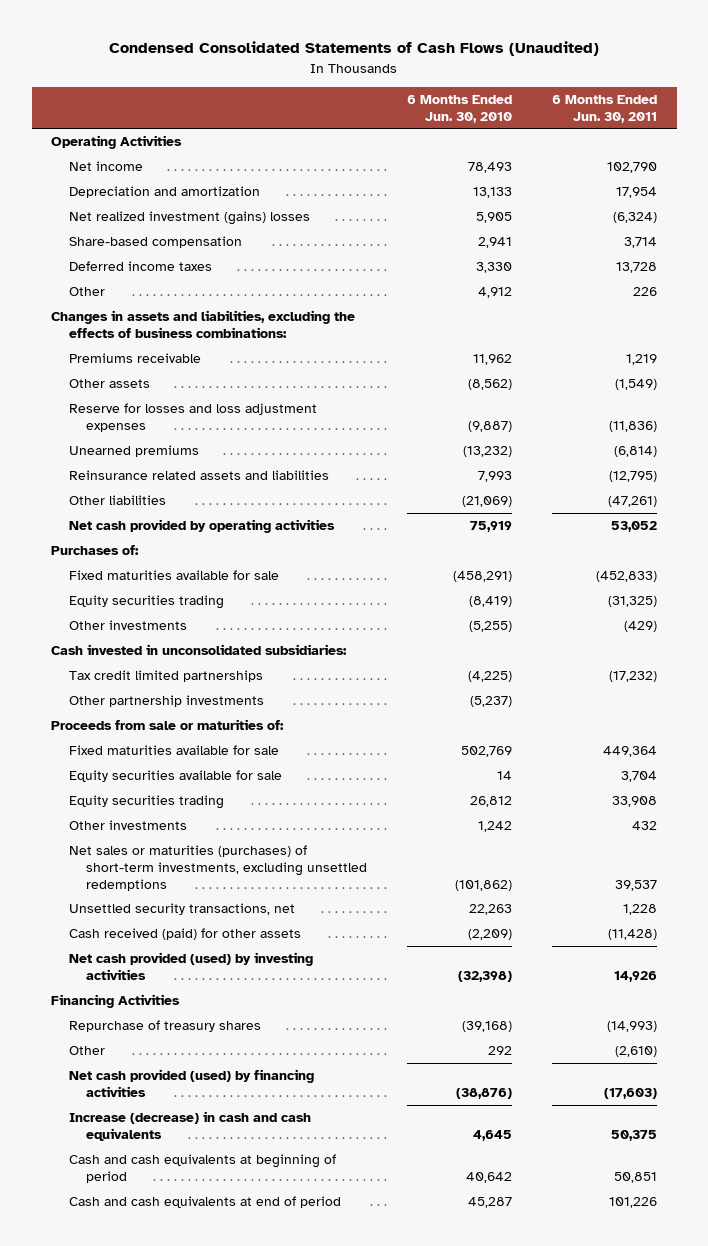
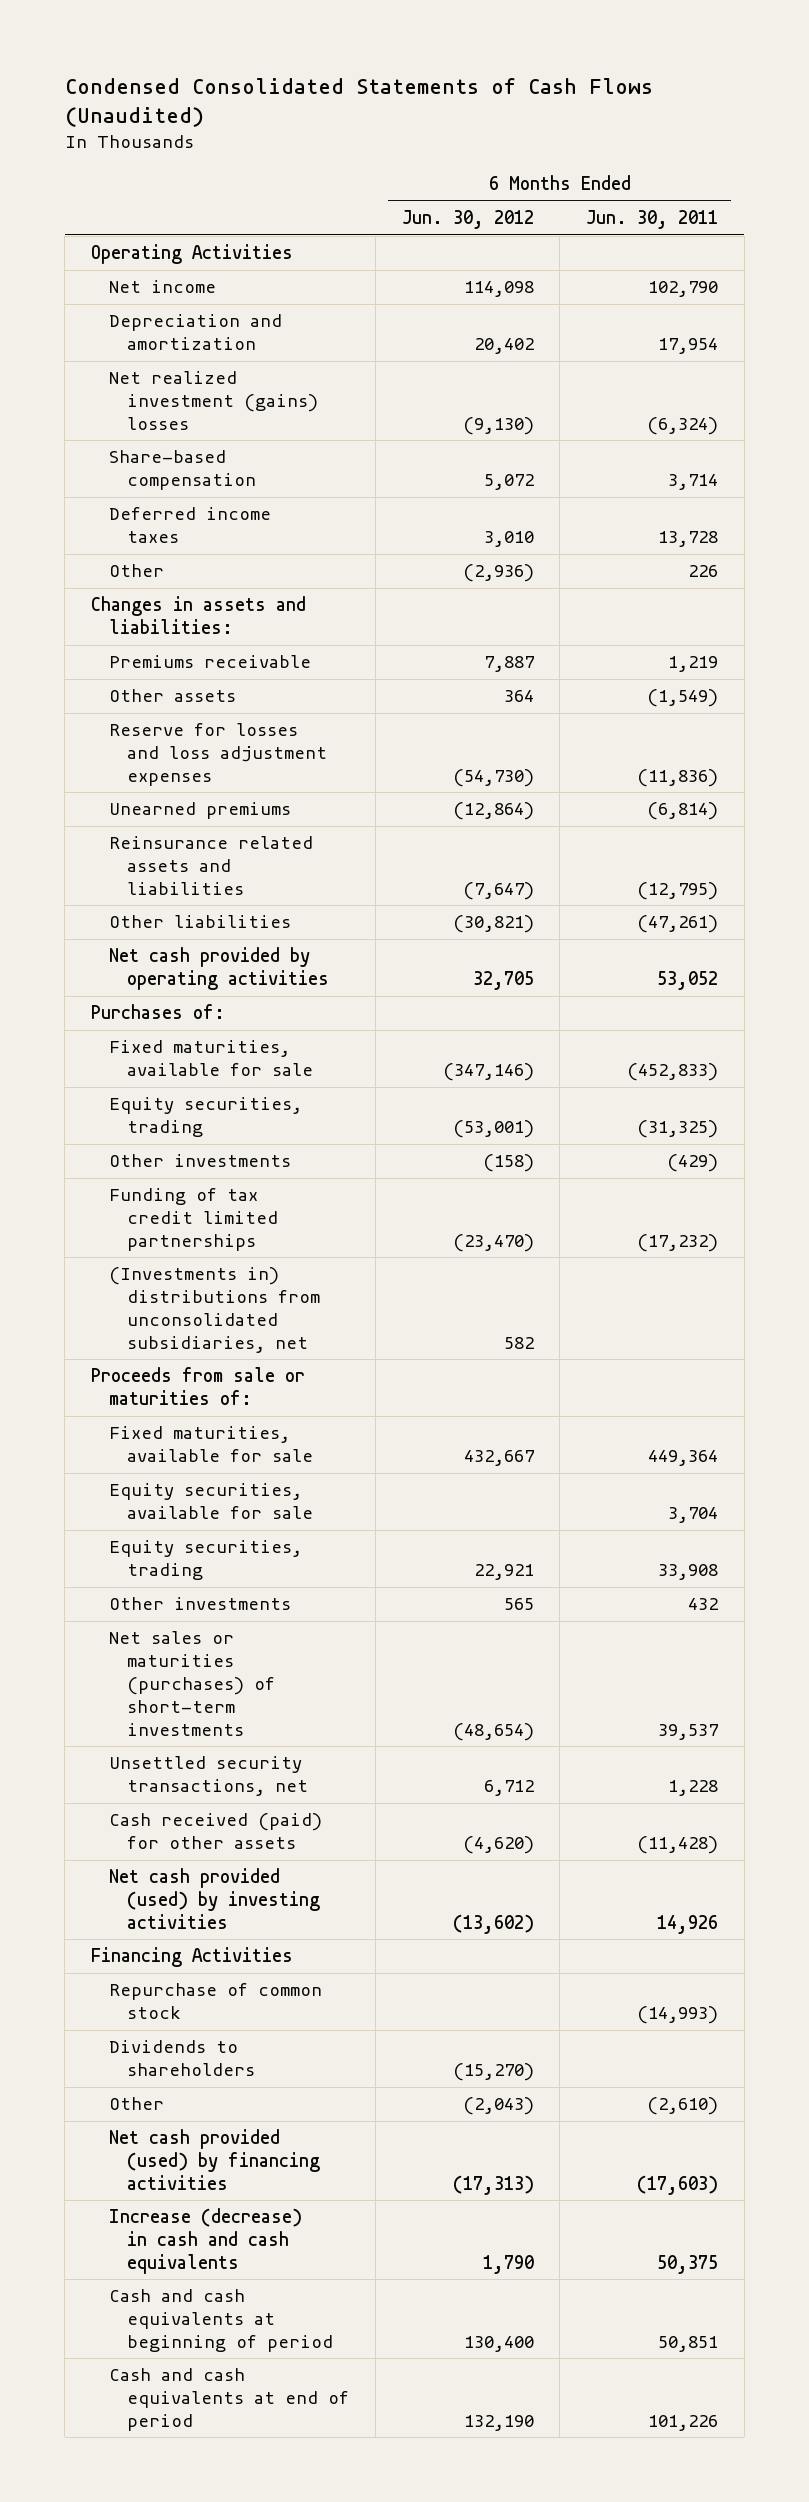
[407,94,513,123] 6 Months Ended Jun. 30, 2010 -> none
none -> [401,210,534,230] Jun. 30, 2012
[51,310,356,338] Changes in assets and liabilities, excluding the effects of business combinations: -> [91,596,307,635] Changes in assets and liabilities:
[68,570,279,581] Fixed maturities available for sale -> [109,1040,313,1077] Fixed maturities, available for sale
[68,595,224,610] Equity securities trading -> [109,1097,303,1138] Equity securities, trading
[51,644,348,656] Cash invested in unconsolidated subsidiaries: -> none
[68,695,264,708] Other partnership investments -> none
[68,670,263,683] Tax credit limited partnerships -> [109,1188,278,1251] Funding of tax credit limited partnerships
none -> [109,1267,320,1353] (Investments in) distributions from unconsolidated subsidiaries, net
[68,745,279,756] Fixed maturities available for sale -> [109,1426,313,1463] Fixed maturities, available for sale
[68,770,282,783] Equity securities available for sale -> [109,1483,313,1520] Equity securities, available for sale
[68,795,224,810] Equity securities trading -> [109,1540,303,1581] Equity securities, trading
[68,845,368,891] Net sales or maturities (purchases) of short-term investments, excluding unsettled redemptions -> [109,1631,275,1736] Net sales or maturities (purchases) of short-term investments
[68,1020,261,1033] Repurchase of treasury shares -> [109,1983,323,2020] Repurchase of common stock
none -> [109,2040,255,2077] Dividends to shareholders

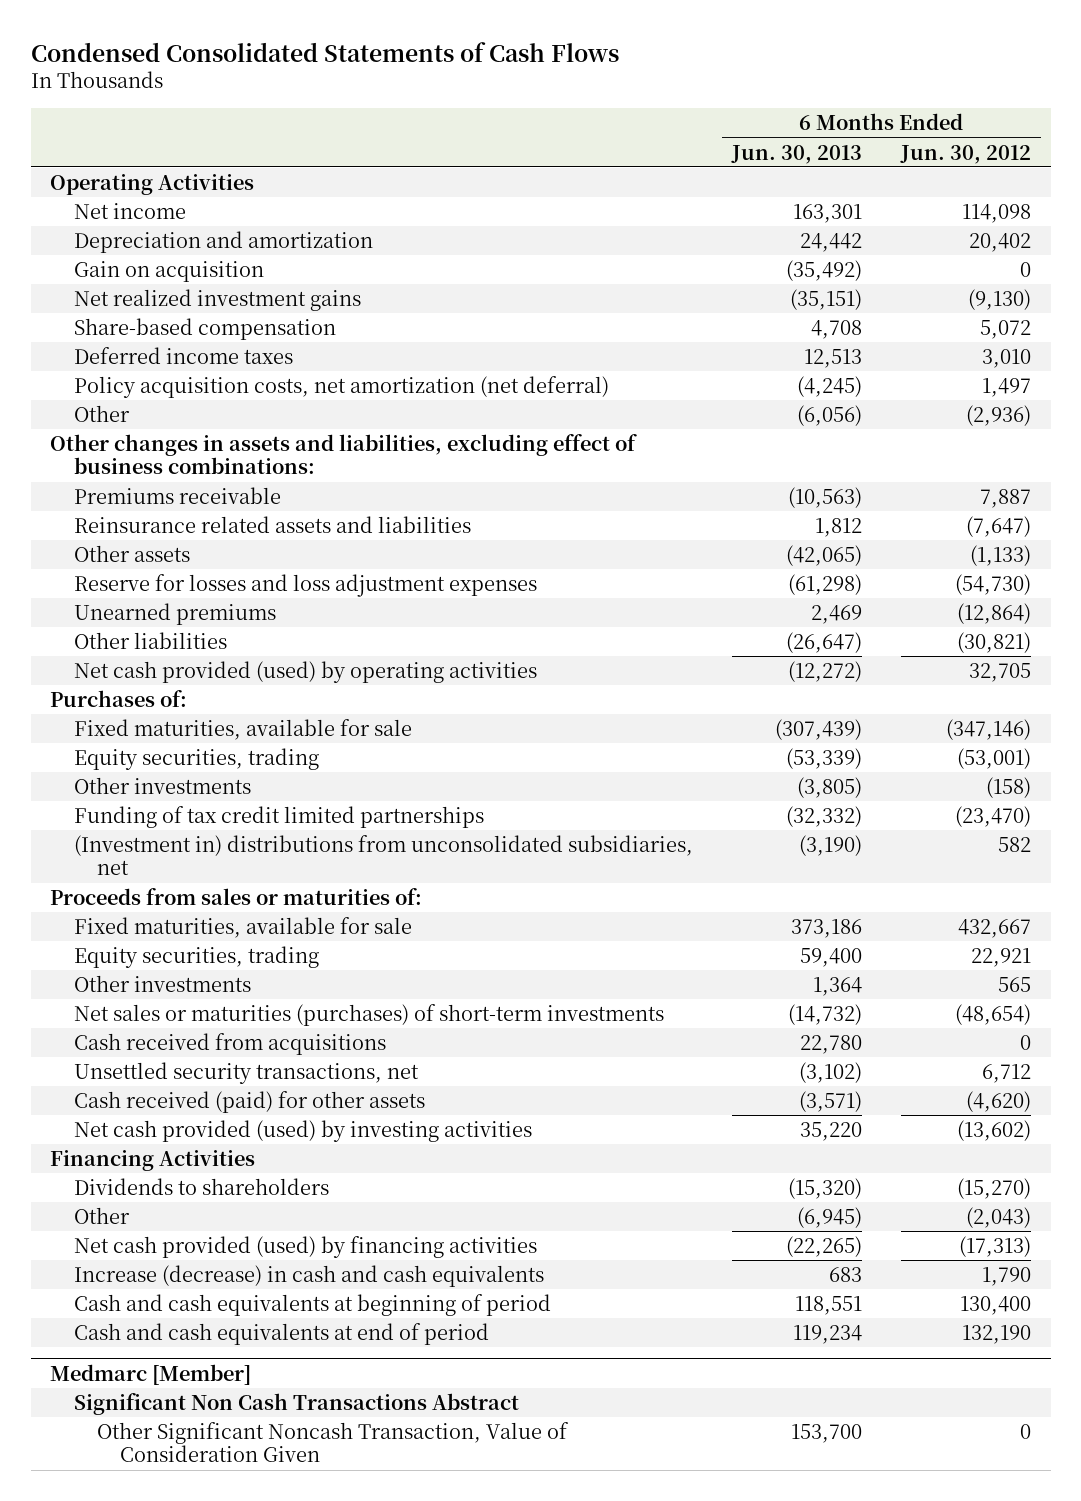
[64,77,653,127] Condensed Consolidated Statements of Cash Flows (Unaudited) -> [30,41,619,62] Condensed Consolidated Statements of Cash Flows
[586,210,719,230] Jun. 30, 2011 -> none
none -> [730,144,862,164] Jun. 30, 2013
none -> [73,260,264,282] Gain on acquisition
[109,371,318,430] Net realized investment (gains) losses -> [73,288,361,311] Net realized investment gains
none -> [73,375,609,398] Policy acquisition costs, net amortization (net deferral)
[91,596,307,635] Changes in assets and liabilities: -> [50,433,638,475] Other changes in assets and liabilities, excluding effect of business combinations:
[109,836,314,895] Reinsurance related assets and liabilities -> [73,515,471,533] Reinsurance related assets and liabilities
[503,690,534,703] 364 -> [970,544,1032,566] (1,133)
[109,947,329,991] Net cash provided by operating activities -> [73,660,537,683] Net cash provided (used) by operating activities
[109,1267,320,1353] (Investments in) distributions from unconsolidated subsidiaries, net -> [73,834,693,876] (Investment in) distributions from unconsolidated subsidiaries, net
[91,1367,306,1406] Proceeds from sale or maturities of: -> [50,887,423,905] Proceeds from sales or maturities of:
[109,1483,313,1520] Equity securities, available for sale -> none
none -> [73,1032,386,1055] Cash received from acquisitions
[109,1983,323,2020] Repurchase of common stock -> none
none -> [50,1363,252,1385] Medmarc [Member]
none -> [73,1392,519,1415] Significant Non Cash Transactions Abstract
none -> [96,1421,569,1463] Other Significant Noncash Transaction, Value of Consideration Given

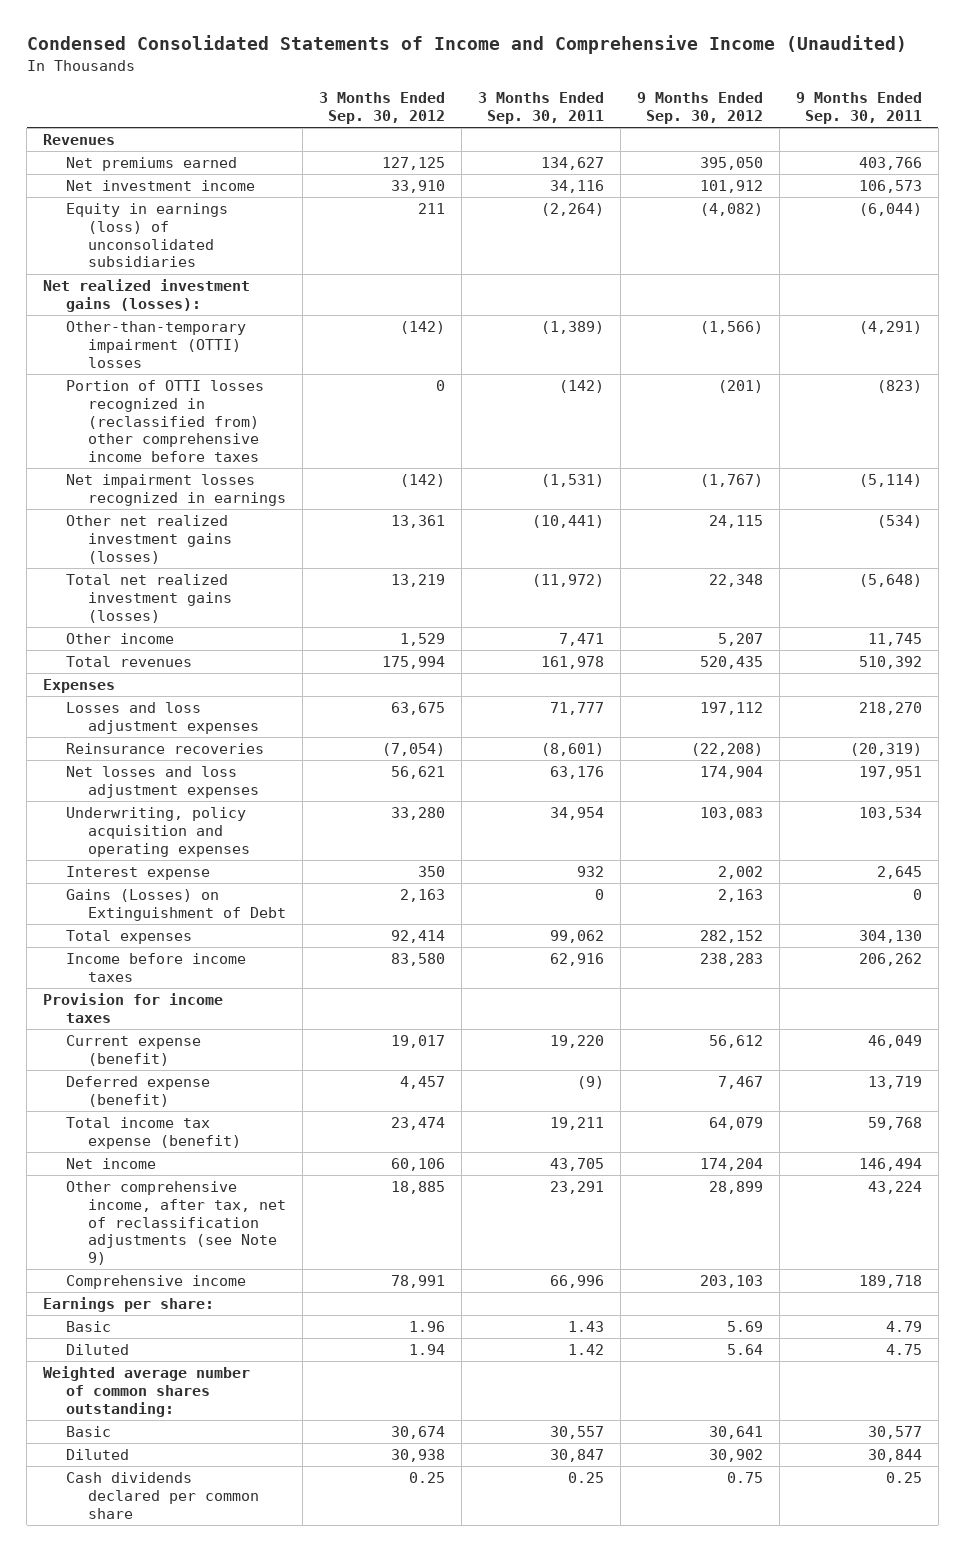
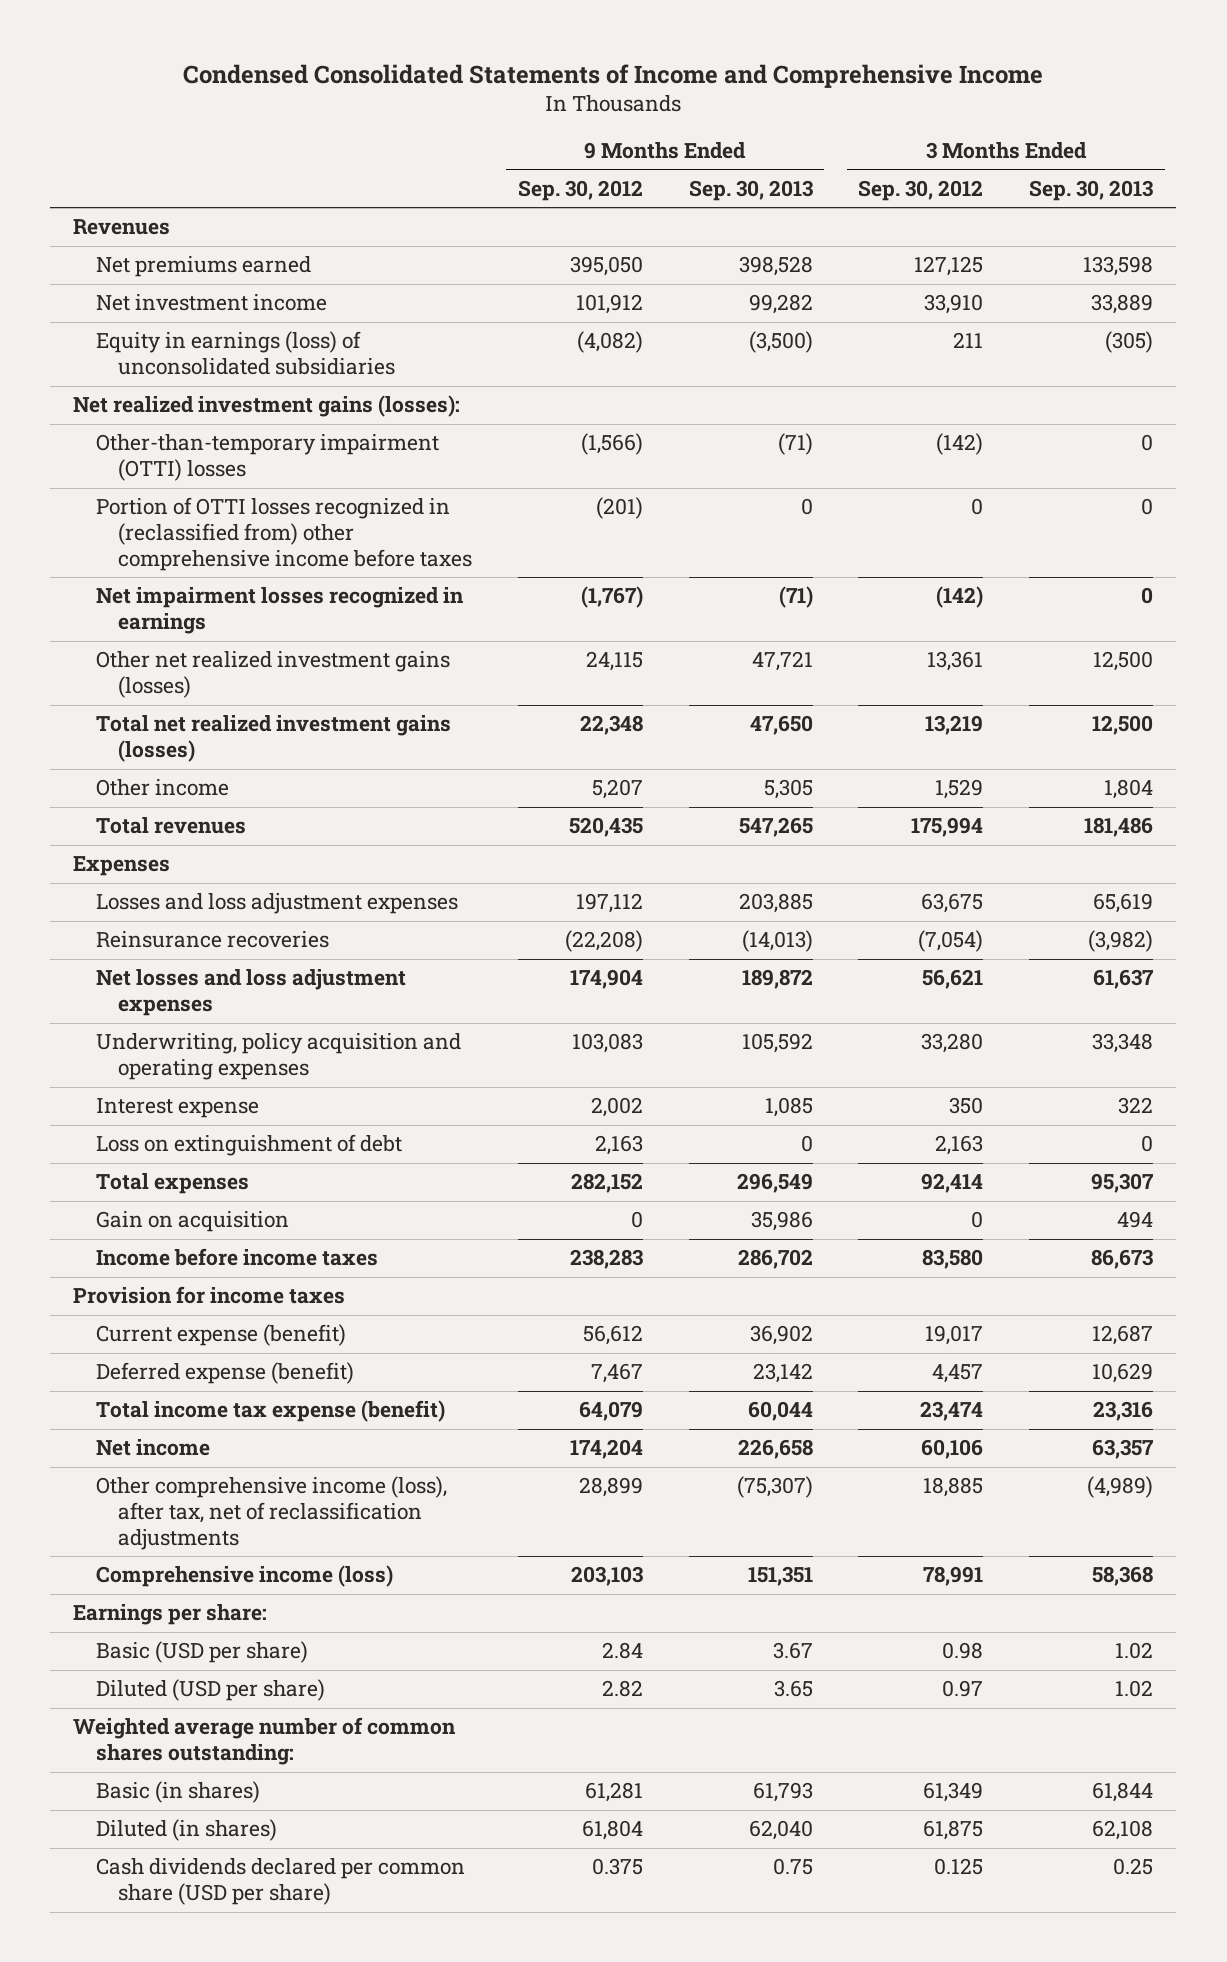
[26,35,907,55] Condensed Consolidated Statements of Income and Comprehensive Income (Unaudited) -> [183,63,1044,88] Condensed Consolidated Statements of Income and Comprehensive Income
[478,92,605,125] 3 Months Ended Sep. 30, 2011 -> none
[795,92,922,125] 9 Months Ended Sep. 30, 2011 -> none
none -> [688,179,813,201] Sep. 30, 2013
none -> [1029,179,1154,201] Sep. 30, 2013
[65,889,287,921] Gains (Losses) on Extinguishment of Debt -> [95,1134,402,1157] Loss on extinguishment of debt
none -> [95,1211,289,1233] Gain on acquisition
[65,1181,287,1266] Other comprehensive income, after tax, net of reclassification adjustments (see Note 9) -> [95,1476,447,1550] Other comprehensive income (loss), after tax, net of reclassification adjustments
[65,1275,246,1290] Comprehensive income -> [95,1565,393,1588] Comprehensive income (loss)
[65,1321,111,1333] Basic -> [95,1641,308,1664] Basic (USD per share)
[409,1321,446,1333] 1.96 -> [942,1642,984,1660] 0.98
[726,1321,763,1333] 5.69 -> [601,1642,643,1660] 2.84
[65,1344,129,1356] Diluted -> [95,1679,325,1702] Diluted (USD per share)
[409,1344,446,1356] 1.94 -> [942,1680,984,1698] 0.97
[726,1344,763,1356] 5.64 -> [601,1680,643,1698] 2.82
[65,1426,111,1438] Basic -> [95,1781,260,1804] Basic (in shares)
[391,1426,446,1440] 30,674 -> [923,1782,984,1803] 61,349
[708,1426,763,1440] 30,641 -> [584,1782,643,1803] 61,281
[65,1449,129,1461] Diluted -> [95,1819,277,1842] Diluted (in shares)
[391,1449,446,1463] 30,938 -> [923,1820,984,1841] 61,875
[708,1449,763,1463] 30,902 -> [581,1820,643,1841] 61,804
[65,1472,260,1519] Cash dividends declared per common share -> [95,1858,465,1906] Cash dividends declared per common share (USD per share)
[409,1472,446,1484] 0.25 -> [934,1858,984,1876] 0.125
[726,1472,763,1484] 0.75 -> [591,1858,643,1876] 0.375

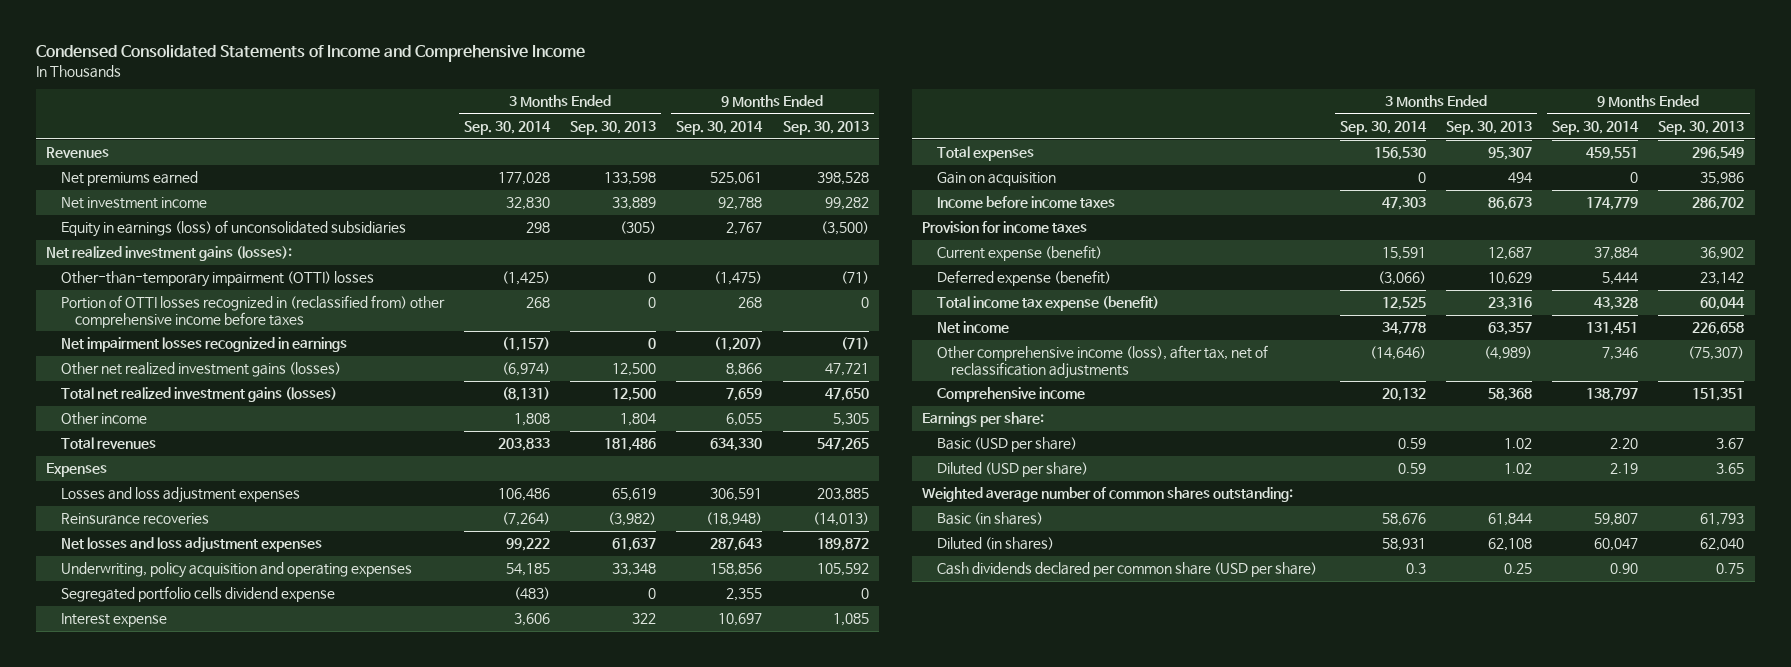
[517,179,643,201] Sep. 30, 2012 -> none
[858,179,984,201] Sep. 30, 2012 -> none
none -> [463,121,551,136] Sep. 30, 2014
none -> [676,121,764,136] Sep. 30, 2014
none -> [60,586,335,603] Segregated portfolio cells dividend expense
[95,1134,402,1157] Loss on extinguishment of debt -> none
[95,1565,393,1588] Comprehensive income (loss) -> [936,387,1085,403] Comprehensive income

